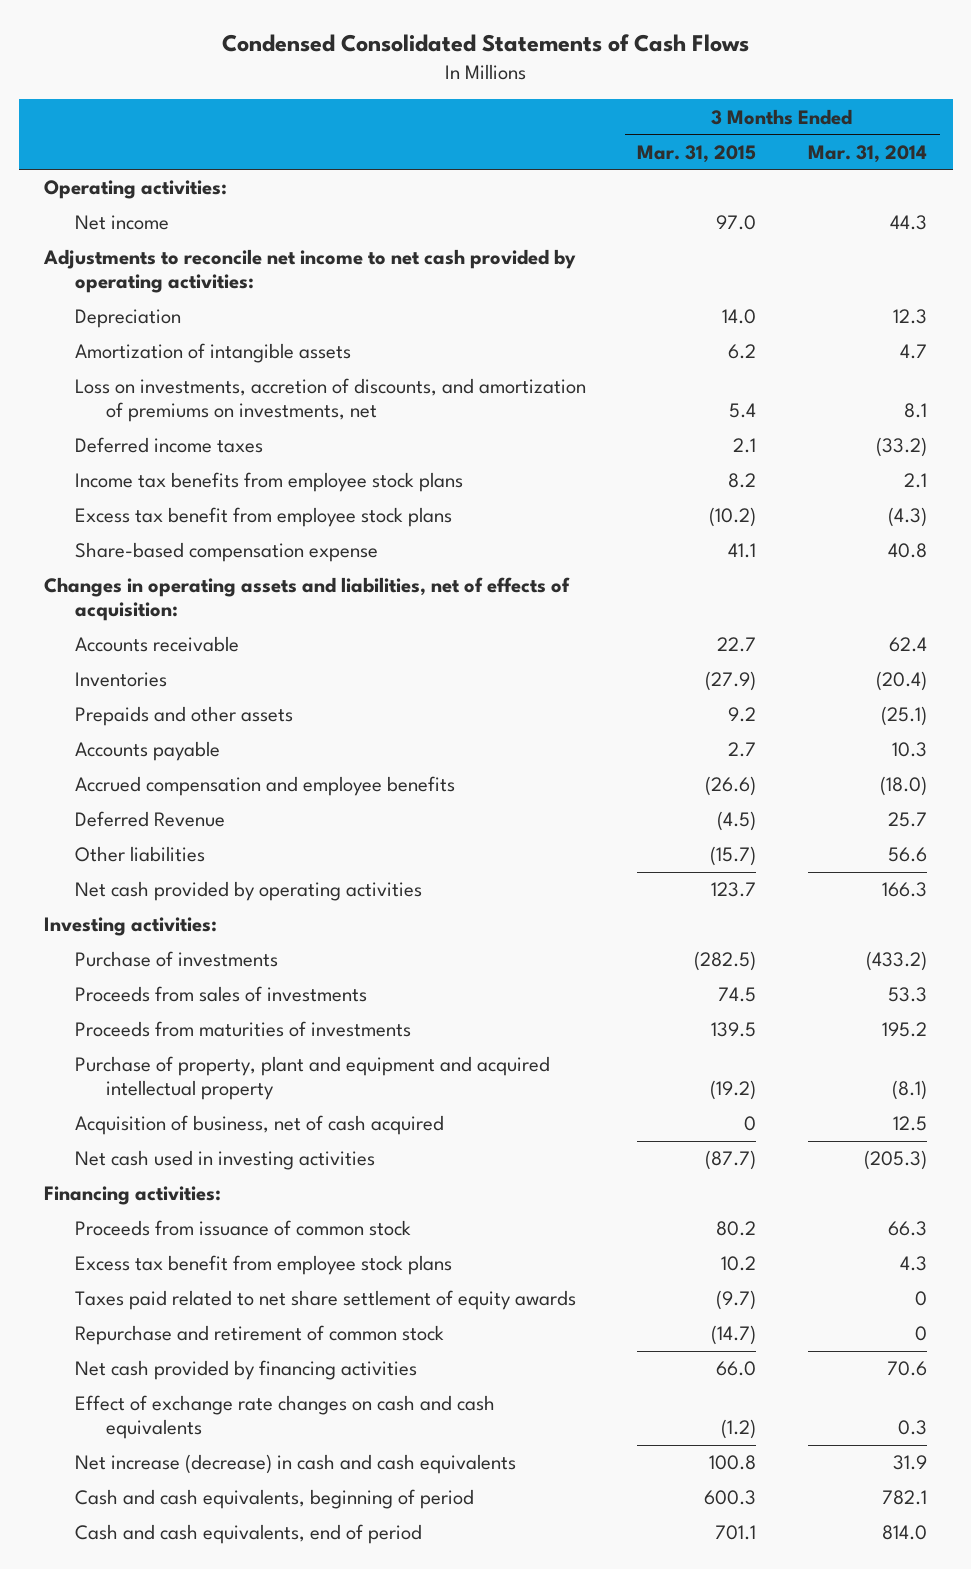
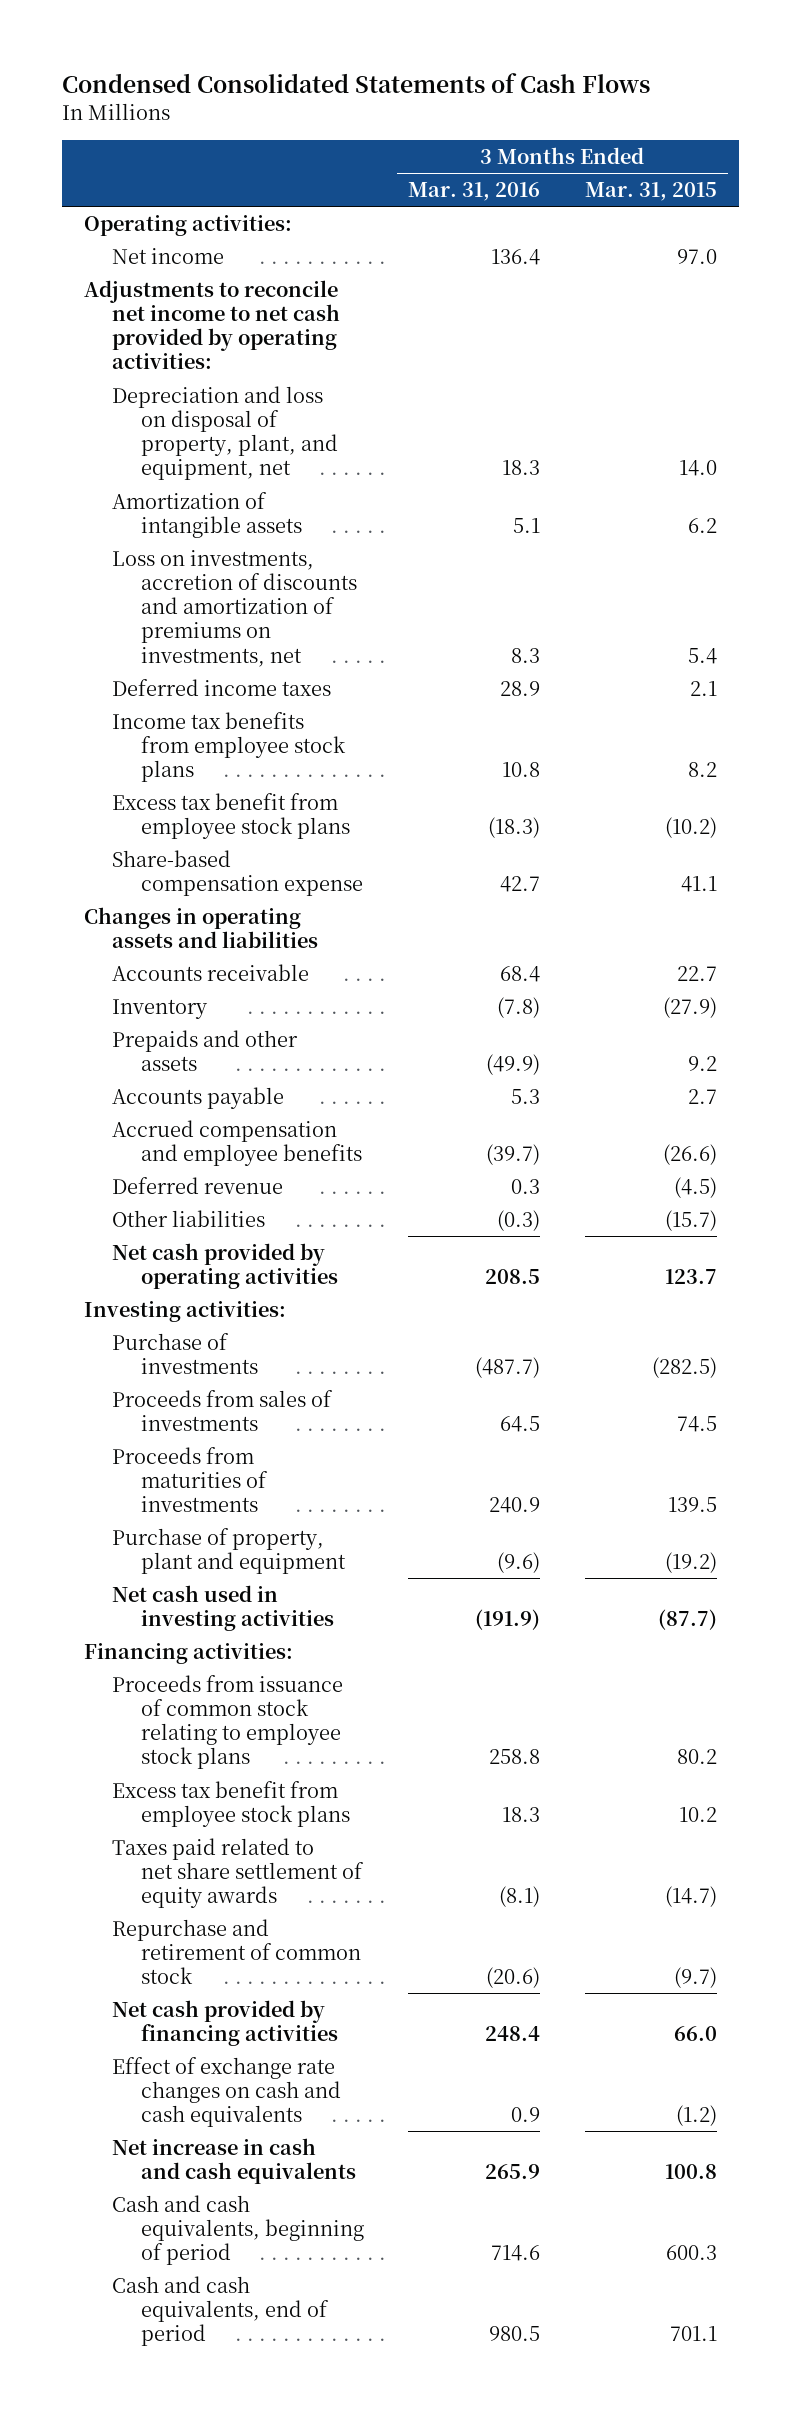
[807,144,927,163] Mar. 31, 2014 -> none
none -> [408,182,541,202] Mar. 31, 2016
[75,309,182,329] Depreciation -> [112,385,339,481] Depreciation and loss on disposal of property, plant, and equipment, net
[75,378,587,423] Loss on investments, accretion of discounts, and amortization of premiums on investments, net -> [112,549,358,667] Loss on investments, accretion of discounts and amortization of premiums on investments, net
[44,577,571,622] Changes in operating assets and liabilities, net of effects of acquisition: -> [83,906,319,949] Changes in operating assets and liabilities
[75,672,168,688] Inventories -> [112,998,209,1019] Inventory
[75,811,226,828] Deferred Revenue -> [112,1176,284,1194] Deferred revenue
[75,1115,445,1136] Acquisition of business, net of cash acquired -> none
[75,1056,551,1101] Purchase of property, plant and equipment and acquired intellectual property -> [112,1527,347,1575] Purchase of property, plant and equipment
[75,1220,412,1237] Proceeds from issuance of common stock -> [112,1674,344,1770] Proceeds from issuance of common stock relating to employee stock plans
[716,1290,757,1311] (9.7) -> [664,1886,717,1908] (14.7)
[711,1325,757,1346] (14.7) -> [673,1967,717,1989] (9.7)
[75,1454,517,1475] Net increase (decrease) in cash and cash equivalents -> [112,2137,357,2185] Net increase in cash and cash equivalents

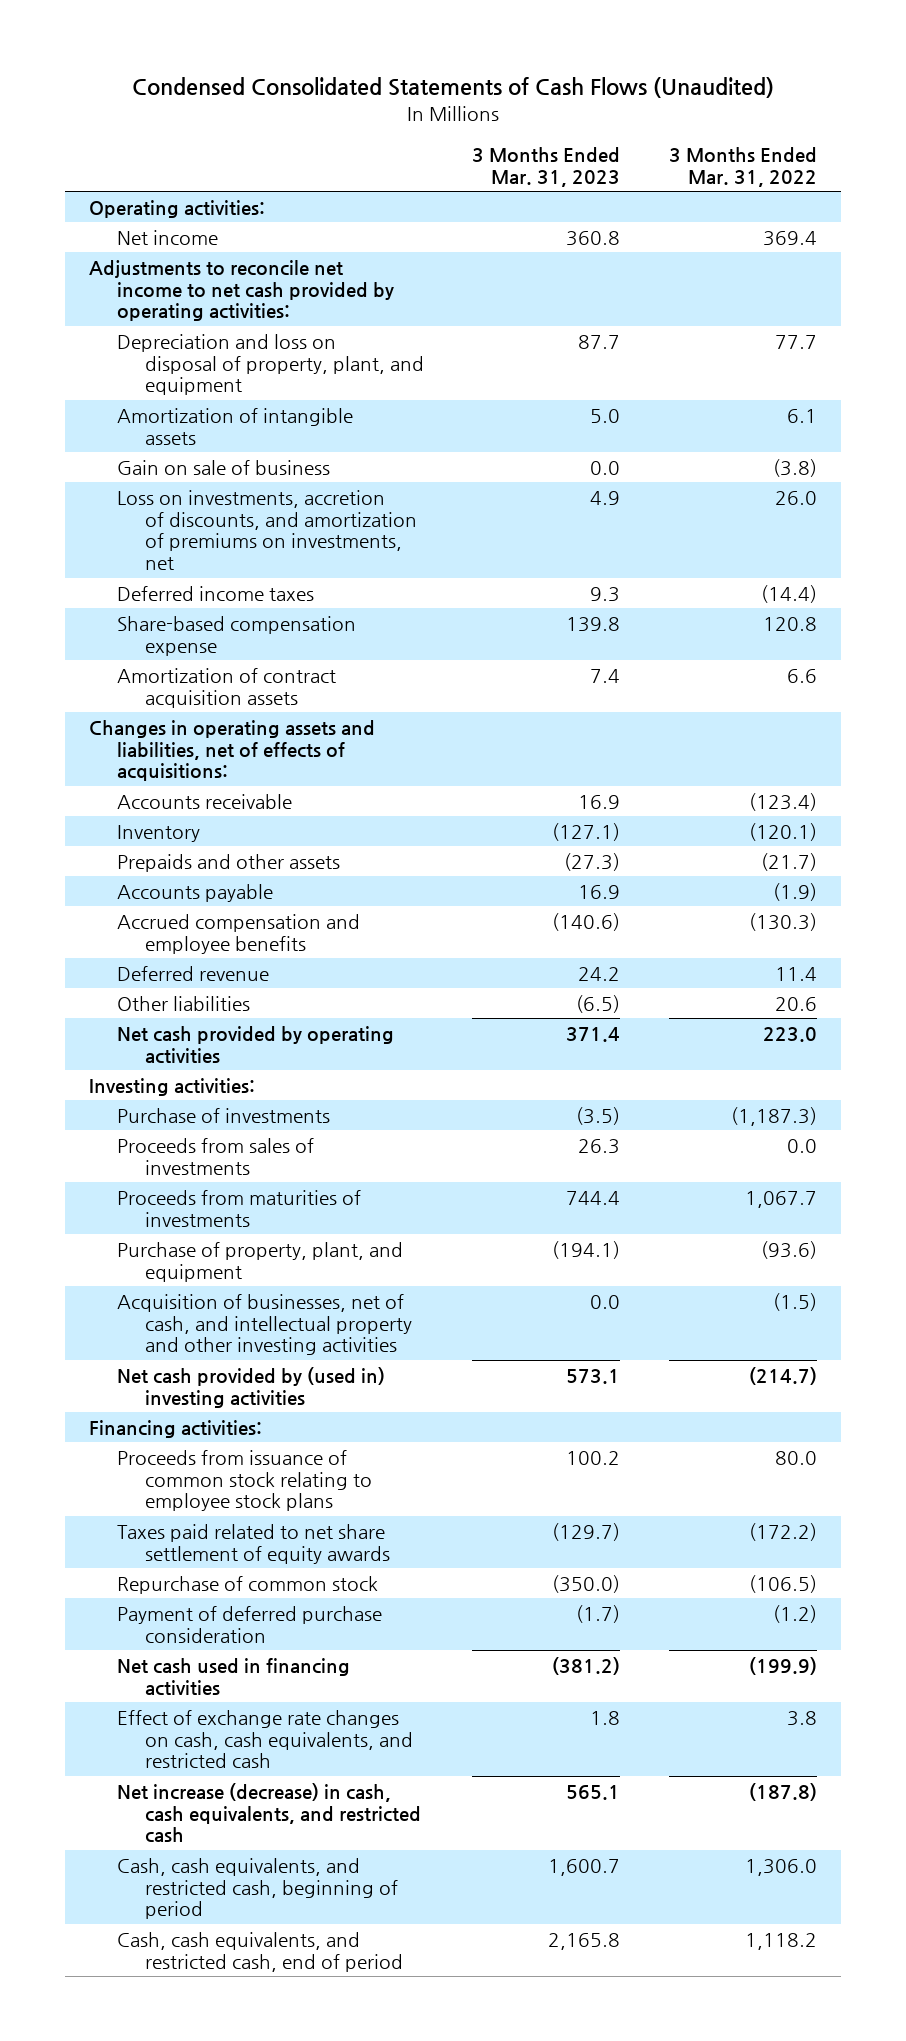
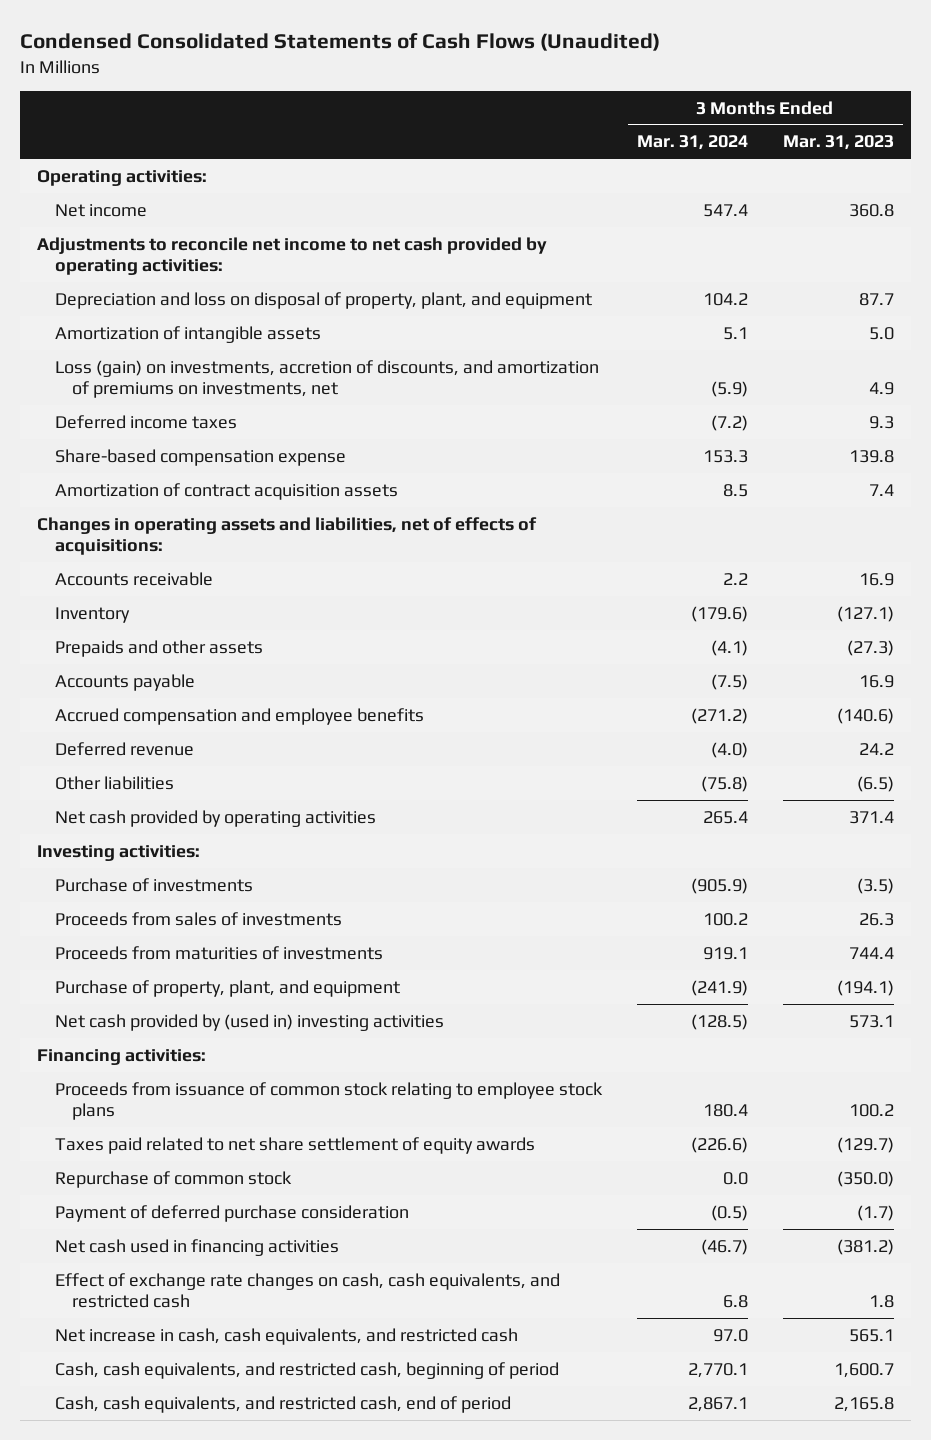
[668,146,817,187] 3 Months Ended Mar. 31, 2022 -> none
none -> [636,135,748,151] Mar. 31, 2024
[117,459,331,475] Gain on sale of business -> none
[117,489,418,571] Loss on investments, accretion of discounts, and amortization of premiums on investments, net -> [54,359,599,399] Loss (gain) on investments, accretion of discounts, and amortization of premiums on investments, net
[117,1293,413,1356] Acquisition of businesses, net of cash, and intellectual property and other investing activities -> none
[117,1782,422,1844] Net increase (decrease) in cash, cash equivalents, and restricted cash -> [54,1327,518,1345] Net increase in cash, cash equivalents, and restricted cash

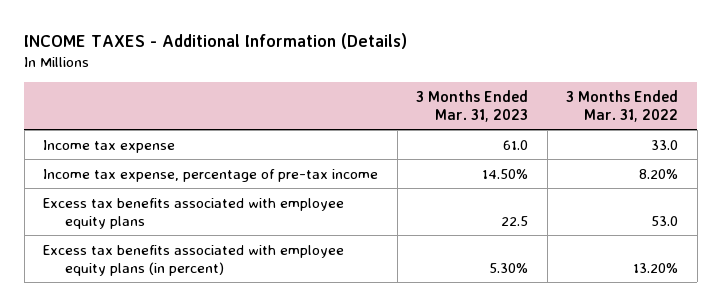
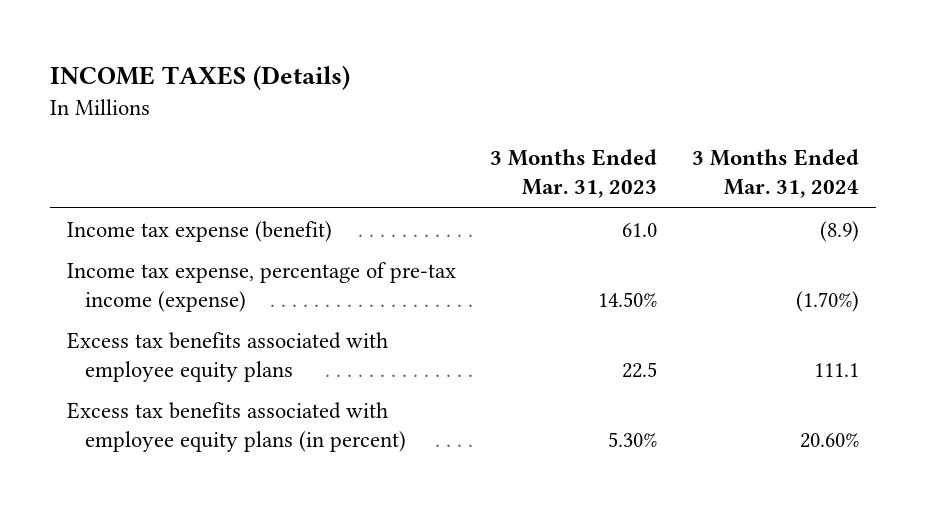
[24,33,408,50] INCOME TAXES - Additional Information (Details) -> [49,65,350,91] INCOME TAXES (Details)
[566,89,679,122] 3 Months Ended Mar. 31, 2022 -> none
none -> [691,149,859,199] 3 Months Ended Mar. 31, 2024
[43,139,176,153] Income tax expense -> [66,220,332,242] Income tax expense (benefit)
[43,168,379,182] Income tax expense, percentage of pre-tax income -> [66,261,456,312] Income tax expense, percentage of pre-tax income (expense)

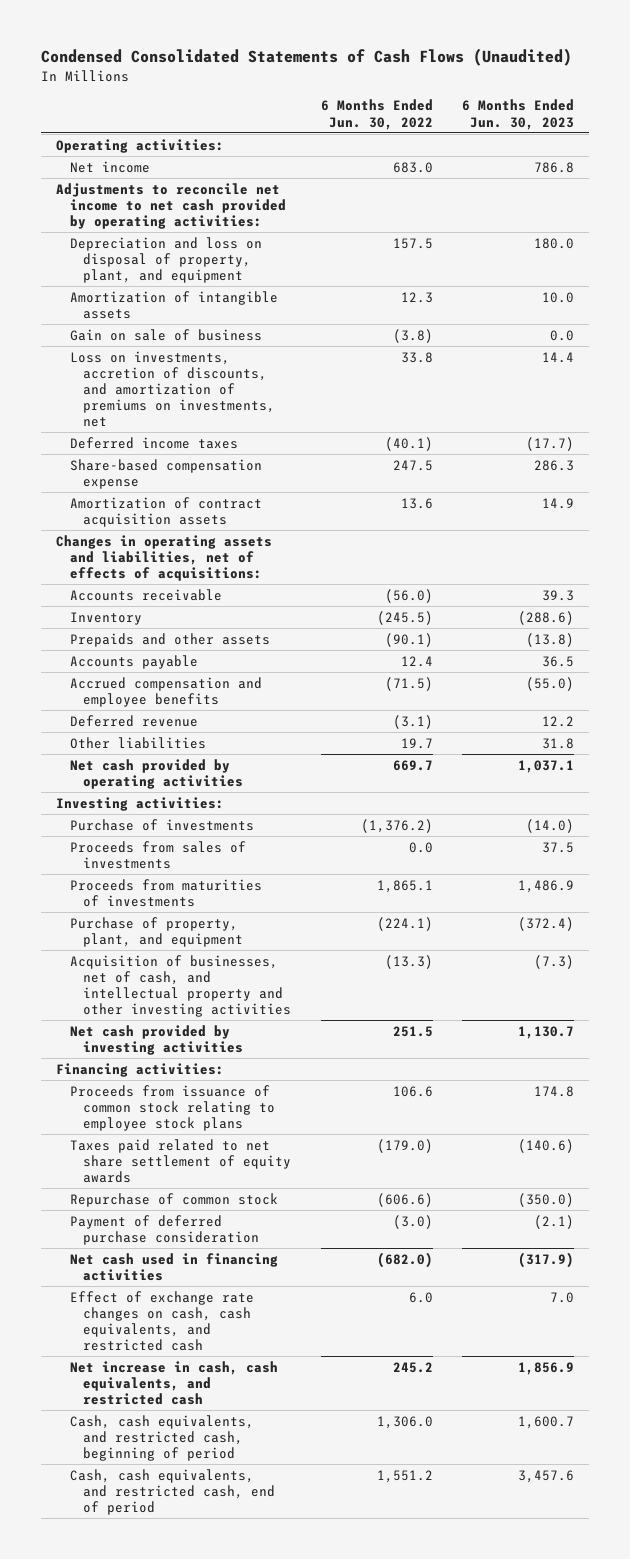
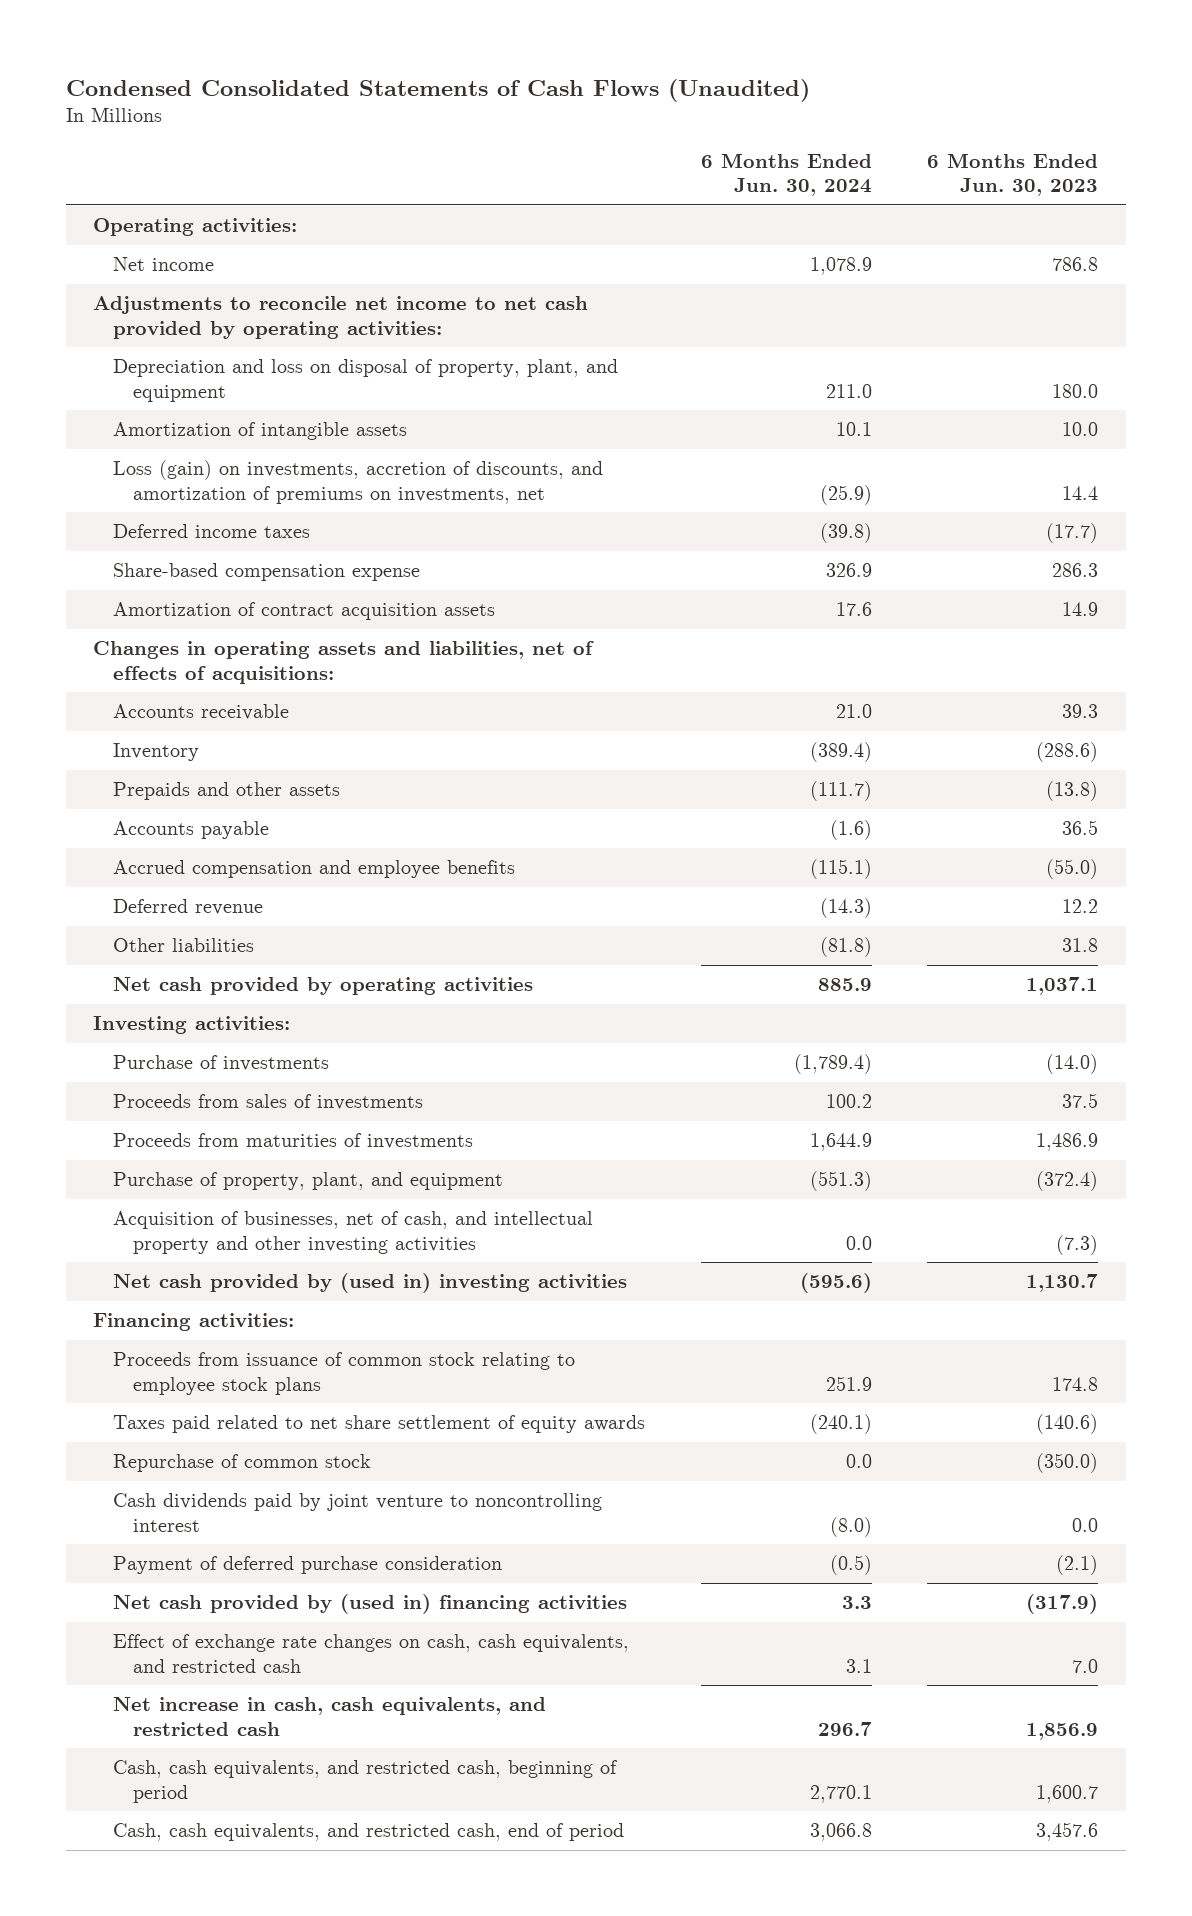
[320,99,433,130] 6 Months Ended Jun. 30, 2022 -> none
none -> [700,152,872,197] 6 Months Ended Jun. 30, 2024
[69,328,262,341] Gain on sale of business -> none
[69,350,276,428] Loss on investments, accretion of discounts, and amortization of premiums on investments, net -> [113,459,604,504] Loss (gain) on investments, accretion of discounts, and amortization of premiums on investments, net
[69,1024,244,1055] Net cash provided by investing activities -> [113,1272,628,1293] Net cash provided by (used in) investing activities
none -> [113,1492,603,1532] Cash dividends paid by joint venture to noncontrolling interest
[69,1252,278,1281] Net cash used in financing activities -> [113,1593,628,1614] Net cash provided by (used in) financing activities

